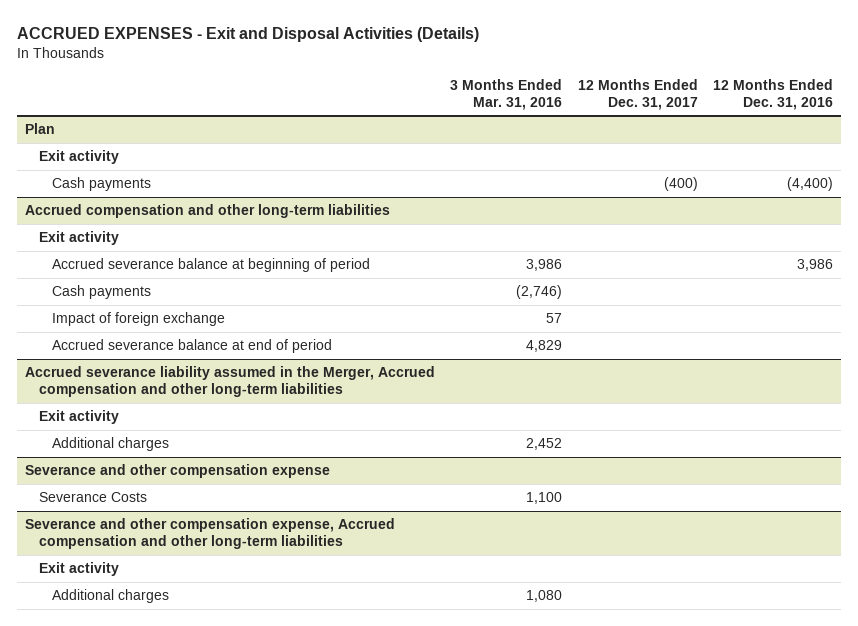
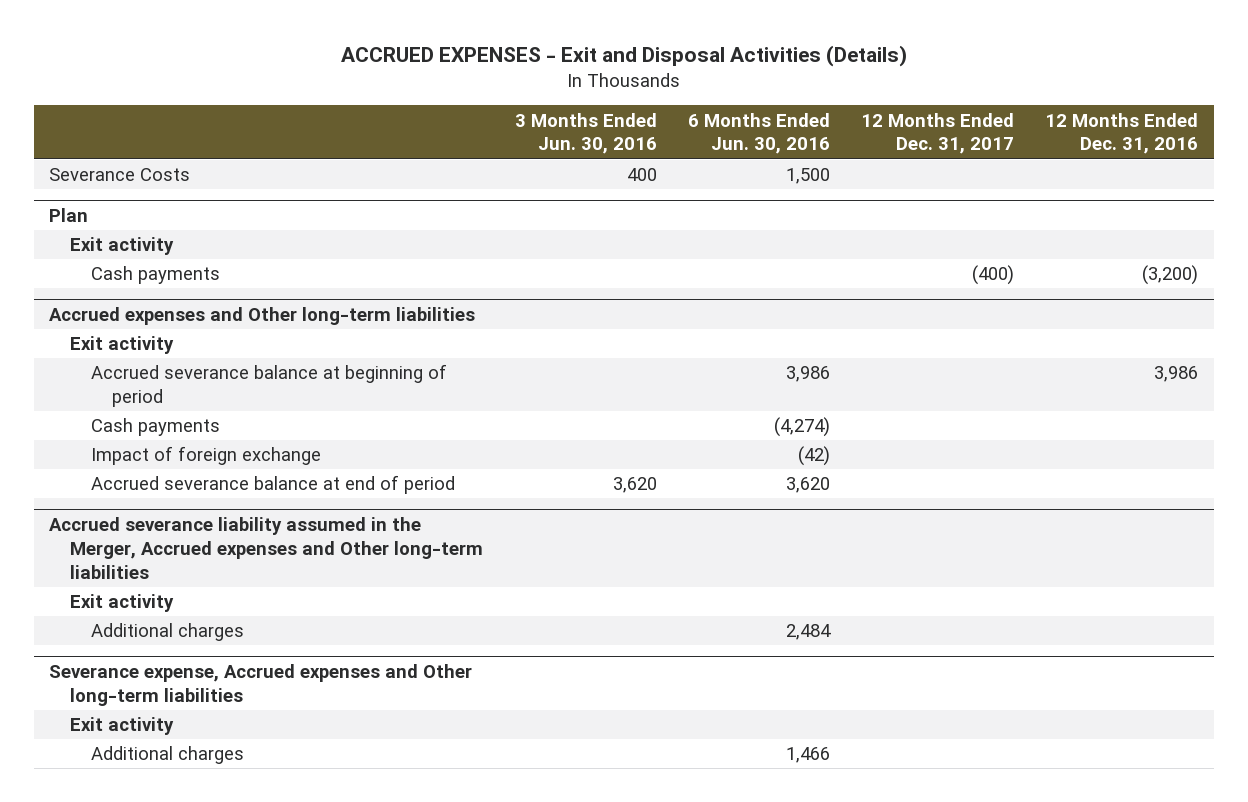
[450,79,563,110] 3 Months Ended Mar. 31, 2016 -> none
none -> [514,112,657,155] 3 Months Ended Jun. 30, 2016
none -> [687,112,830,155] 6 Months Ended Jun. 30, 2016
none -> [49,168,191,182] Severance Costs
[787,177,834,192] (4,400) -> [1142,265,1199,286] (3,200)
[24,204,390,219] Accrued compensation and other long-term liabilities -> [49,307,476,326] Accrued expenses and Other long-term liabilities
[24,366,435,397] Accrued severance liability assumed in the Merger, Accrued compensation and other long-term liabilities -> [49,517,484,579] Accrued severance liability assumed in the Merger, Accrued expenses and Other long-term liabilities
[24,464,330,479] Severance and other compensation expense -> none
[38,492,147,503] Severance Costs -> none
[24,518,395,549] Severance and other compensation expense, Accrued compensation and other long-term liabilities -> [49,664,473,706] Severance expense, Accrued expenses and Other long-term liabilities

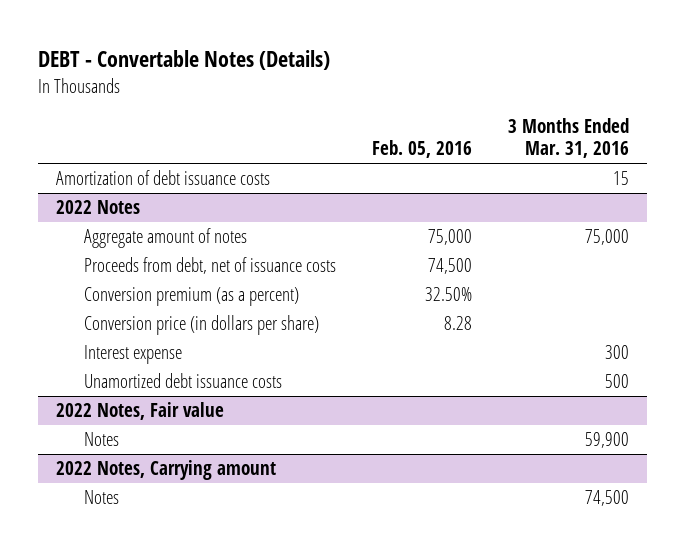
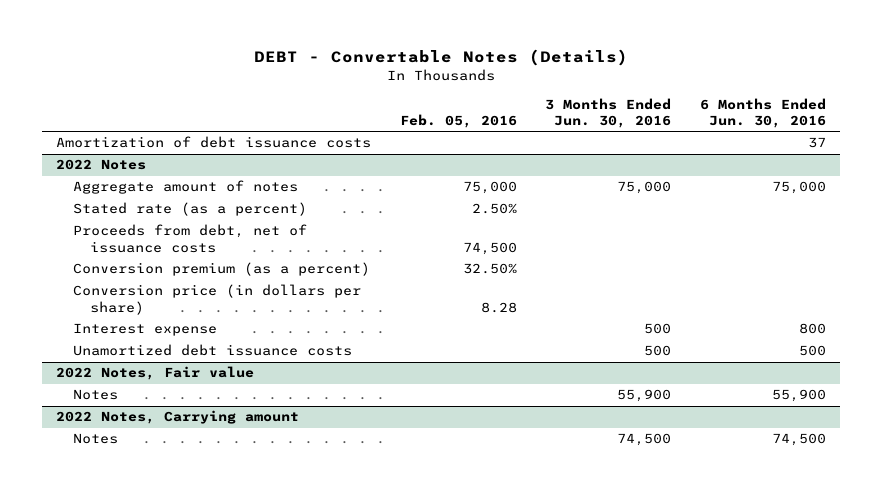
[507,117,629,159] 3 Months Ended Mar. 31, 2016 -> none
none -> [545,97,672,128] 3 Months Ended Jun. 30, 2016
none -> [699,97,826,128] 6 Months Ended Jun. 30, 2016
none -> [73,202,308,217] Stated rate (as a percent)

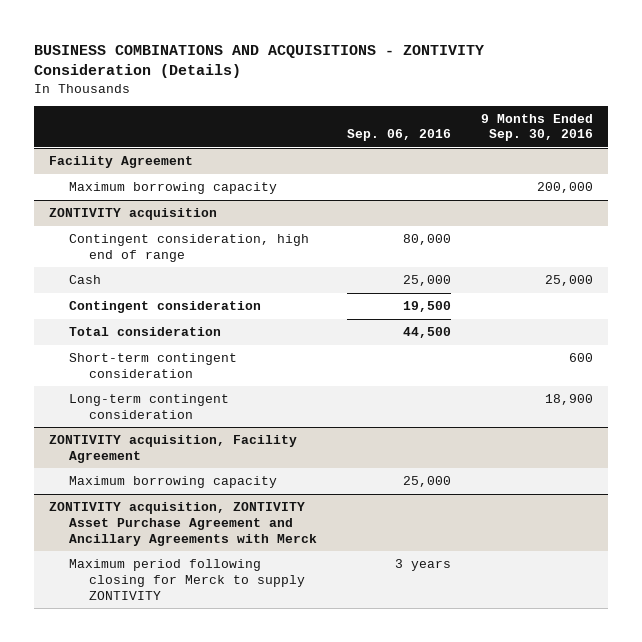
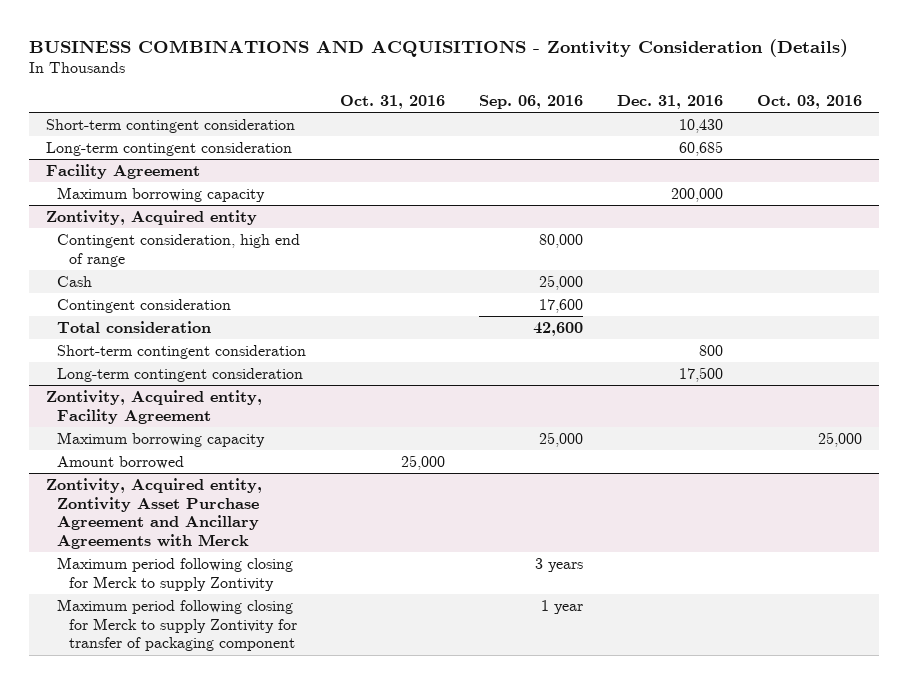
[34,44,485,78] BUSINESS COMBINATIONS AND ACQUISITIONS - ZONTIVITY Consideration (Details) -> [28,38,848,57] BUSINESS COMBINATIONS AND ACQUISITIONS - Zontivity Consideration (Details)
[481,113,594,142] 9 Months Ended Sep. 30, 2016 -> none
none -> [340,94,446,109] Oct. 31, 2016
none -> [616,94,723,109] Dec. 31, 2016
none -> [756,94,862,109] Oct. 03, 2016
none -> [45,119,295,134] Short-term contingent consideration
none -> [45,142,292,157] Long-term contingent consideration
[49,208,218,221] ZONTIVITY acquisition -> [45,210,257,226] Zontivity, Acquired entity
[403,301,452,313] 19,500 -> [538,299,583,314] 17,600
[403,327,452,339] 44,500 -> [532,322,583,337] 42,600
[49,435,298,463] ZONTIVITY acquisition, Facility Agreement -> [45,390,262,424] Zontivity, Acquired entity, Facility Agreement
none -> [57,456,185,470] Amount borrowed
[49,502,318,546] ZONTIVITY acquisition, ZONTIVITY Asset Purchase Agreement and Ancillary Agreements with Merck -> [45,478,262,549] Zontivity, Acquired entity, Zontivity Asset Purchase Agreement and Ancillary Agreements with Merck
[69,559,306,600] Maximum period following closing for Merck to supply ZONTIVITY -> [57,557,294,591] Maximum period following closing for Merck to supply Zontivity
none -> [57,599,297,652] Maximum period following closing for Merck to supply Zontivity for transfer of packaging component

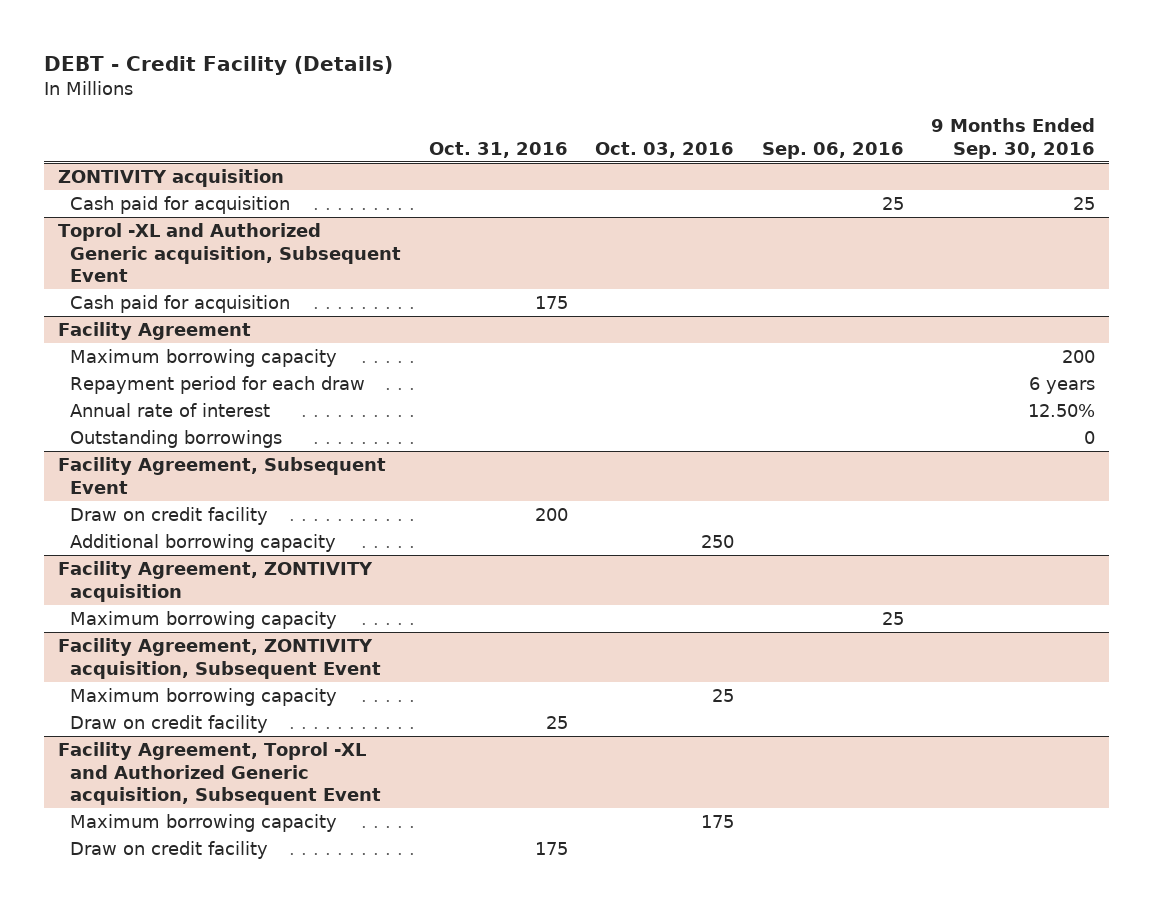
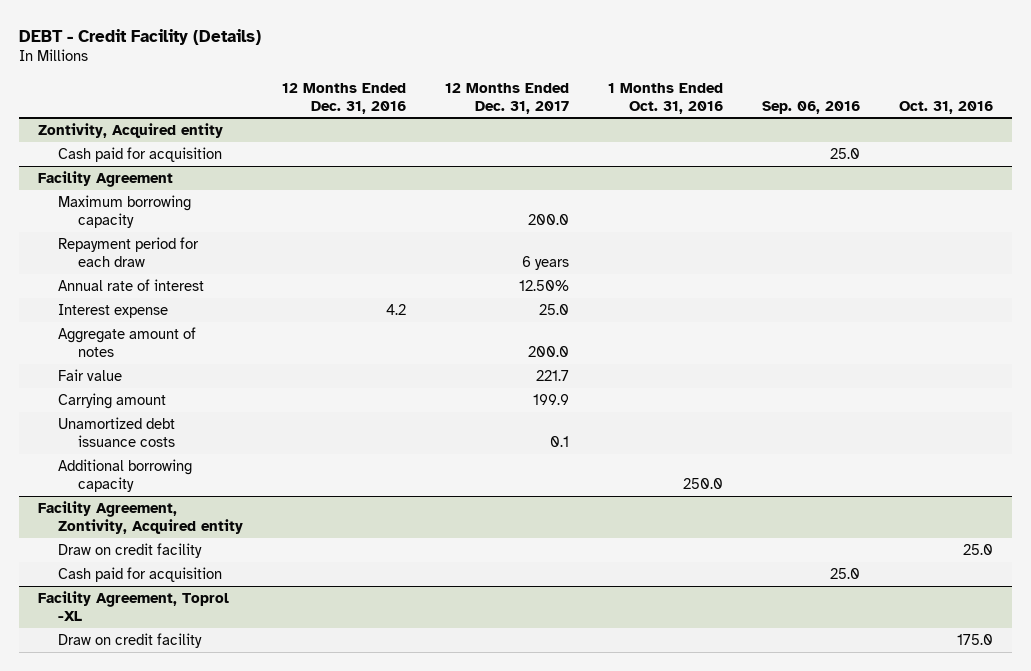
[595,141,735,158] Oct. 03, 2016 -> none
[931,118,1096,159] 9 Months Ended Sep. 30, 2016 -> none
none -> [282,82,407,114] 12 Months Ended Dec. 31, 2016
none -> [445,82,570,114] 12 Months Ended Dec. 31, 2017
none -> [608,82,724,114] 1 Months Ended Oct. 31, 2016
[57,222,402,283] Toprol -XL and Authorized Generic acquisition, Subsequent Event -> none
[70,294,291,313] Cash paid for acquisition -> none
[57,168,284,187] ZONTIVITY acquisition -> [38,122,224,138] Zontivity, Acquired entity
[881,196,904,210] 25 -> [830,147,861,159] 25.0
[70,429,283,448] Outstanding borrowings -> none
[57,456,386,494] Facility Agreement, Subsequent Event -> none
[70,506,269,525] Draw on credit facility -> none
[70,533,337,552] Additional borrowing capacity -> none
[70,610,338,629] Maximum borrowing capacity -> none
[57,637,382,679] Facility Agreement, ZONTIVITY acquisition, Subsequent Event -> none
[70,687,338,706] Maximum borrowing capacity -> none
[70,714,269,733] Draw on credit facility -> none
[70,813,338,832] Maximum borrowing capacity -> none
none -> [58,303,169,318] Interest expense
none -> [58,326,197,357] Aggregate amount of notes
none -> [58,368,123,381] Fair value
none -> [58,392,167,409] Carrying amount
none -> [58,416,176,447] Unamortized debt issuance costs
none -> [58,458,193,492] Additional borrowing capacity
[57,560,373,602] Facility Agreement, ZONTIVITY acquisition -> [38,500,244,534] Facility Agreement, Zontivity, Acquired entity
none -> [58,542,203,558] Draw on credit facility
none -> [58,566,223,582] Cash paid for acquisition
[57,741,382,806] Facility Agreement, Toprol -XL and Authorized Generic acquisition, Subsequent Event -> [38,590,230,621] Facility Agreement, Toprol -XL
[534,841,568,855] 175 -> [956,633,993,645] 175.0

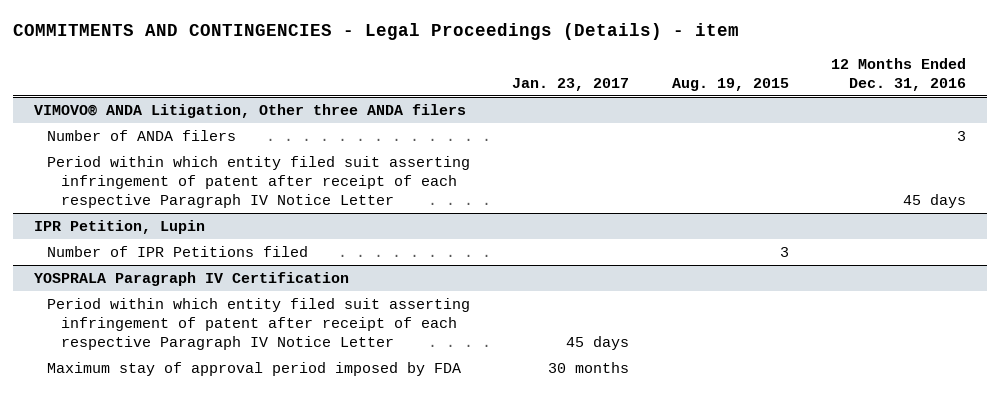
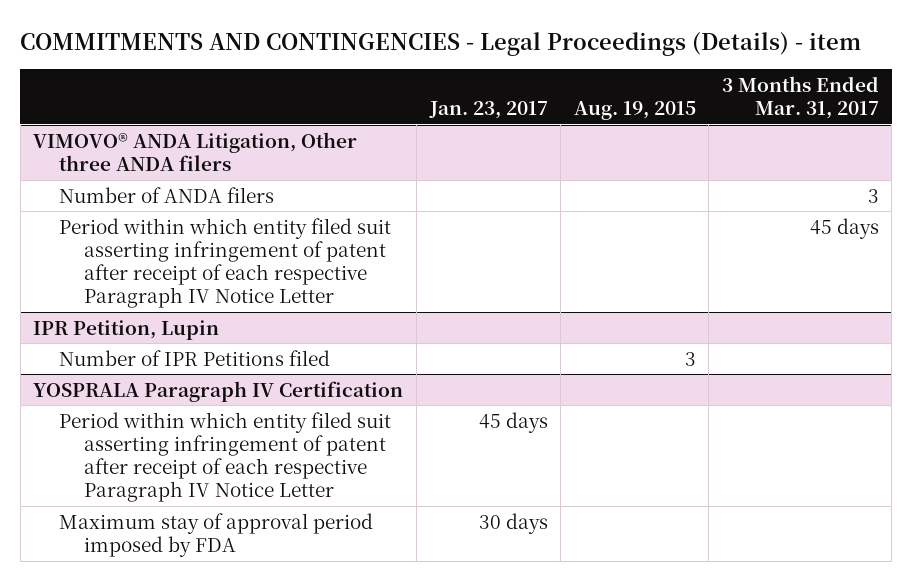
[830,58,966,92] 12 Months Ended Dec. 31, 2016 -> none
none -> [721,75,879,119] 3 Months Ended Mar. 31, 2017
[548,361,630,373] 30 months -> [478,512,548,534] 30 days

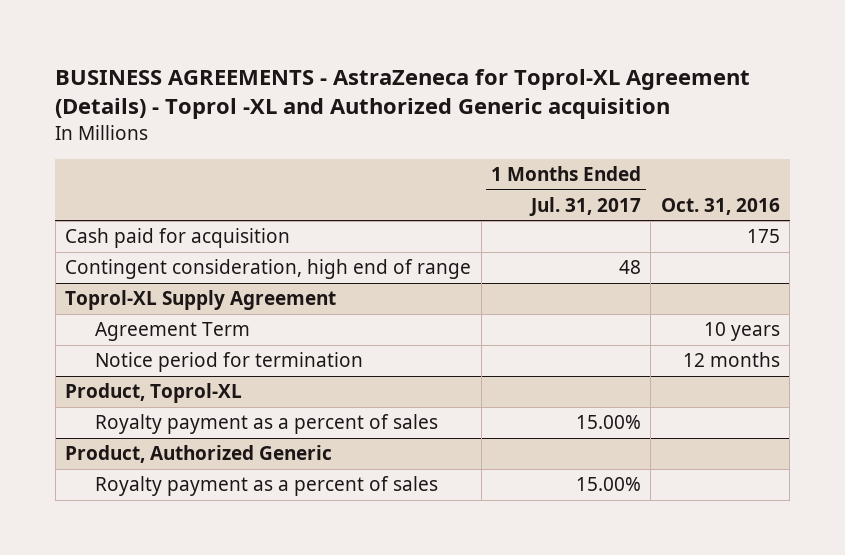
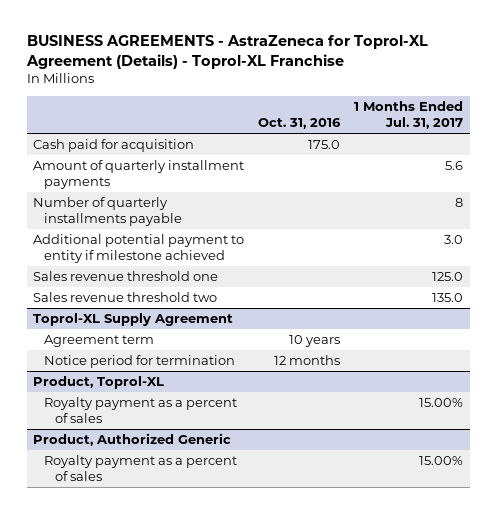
[55,68,751,120] BUSINESS AGREEMENTS - AstraZeneca for Toprol-XL Agreement (Details) - Toprol -XL and Authorized Generic acquisition -> [25,35,428,70] BUSINESS AGREEMENTS - AstraZeneca for Toprol-XL Agreement (Details) - Toprol-XL Franchise
[65,259,472,280] Contingent consideration, high end of range -> none
[746,229,780,244] 175 -> [308,140,341,150] 175.0
none -> [33,160,245,189] Amount of quarterly installment payments
none -> [33,197,183,226] Number of quarterly installments payable
none -> [33,234,245,263] Additional potential payment to entity if milestone achieved
none -> [33,271,219,282] Sales revenue threshold one
none -> [33,292,218,303] Sales revenue threshold two
[94,322,250,342] Agreement Term -> [44,335,155,348] Agreement term

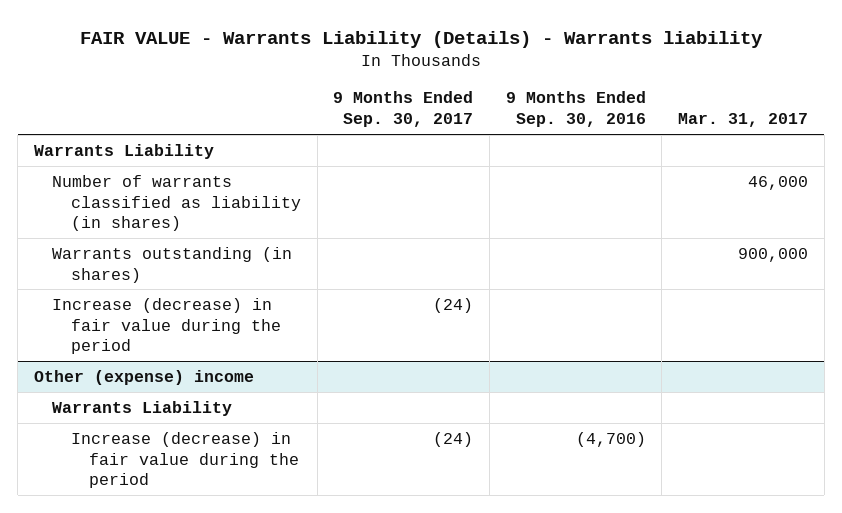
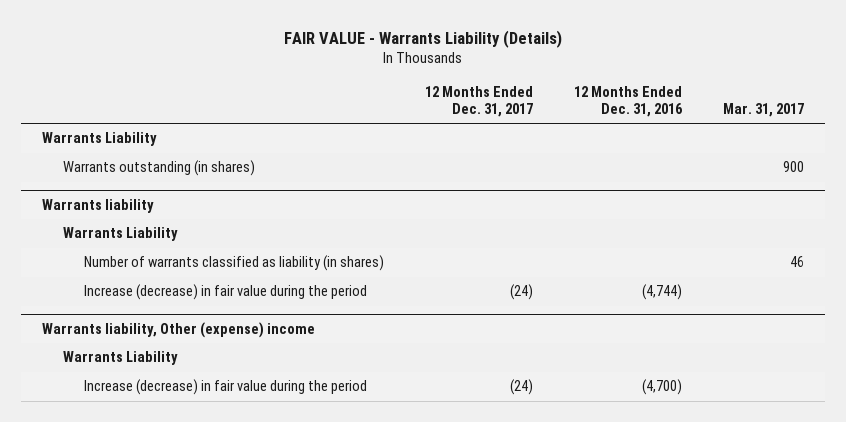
[79,30,763,48] FAIR VALUE - Warrants Liability (Details) - Warrants liability -> [284,29,563,48] FAIR VALUE - Warrants Liability (Details)
[333,91,474,128] 9 Months Ended Sep. 30, 2017 -> none
[505,91,646,128] 9 Months Ended Sep. 30, 2016 -> none
none -> [425,85,534,118] 12 Months Ended Dec. 31, 2017
none -> [574,85,684,118] 12 Months Ended Dec. 31, 2016
[52,174,301,232] Number of warrants classified as liability (in shares) -> none
[52,297,281,355] Increase (decrease) in fair value during the period -> none
[738,247,809,262] 900,000 -> [783,161,805,173] 900
[33,369,254,385] Other (expense) income -> [41,199,154,214] Warrants liability
none -> [84,255,385,272] Number of warrants classified as liability (in shares)
none -> [41,322,315,339] Warrants liability, Other (expense) income
none -> [63,351,179,366] Warrants Liability
none -> [84,379,368,396] Increase (decrease) in fair value during the period

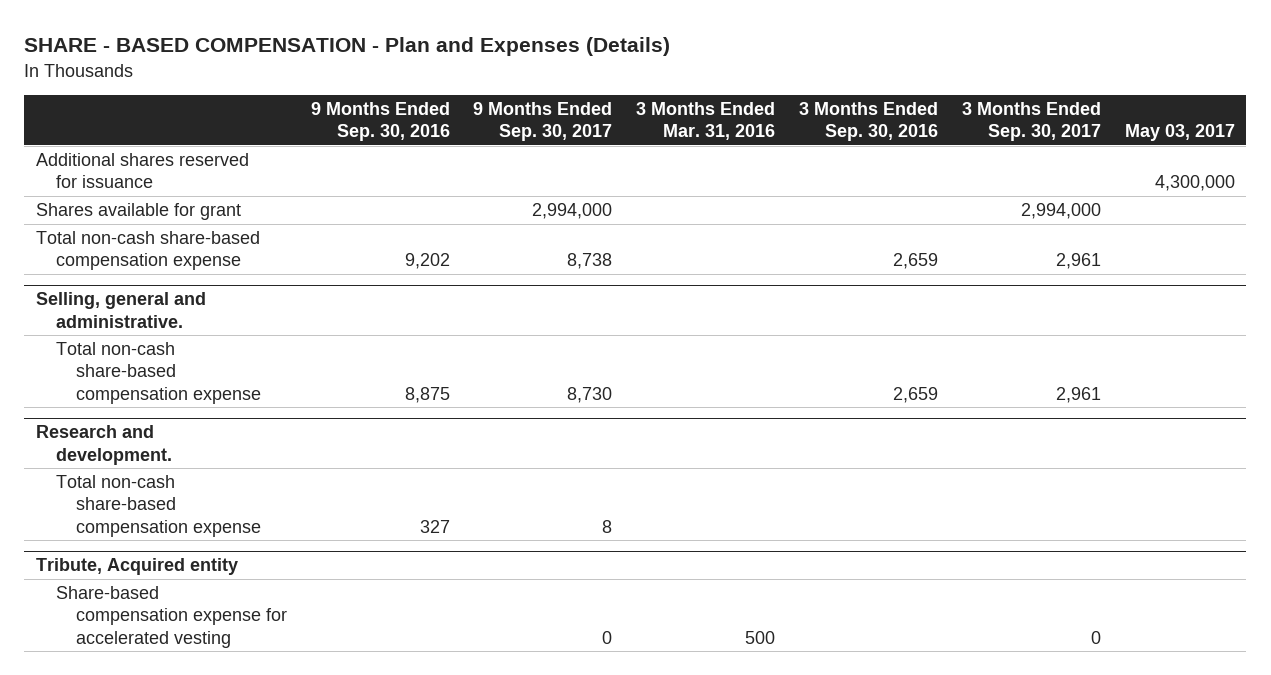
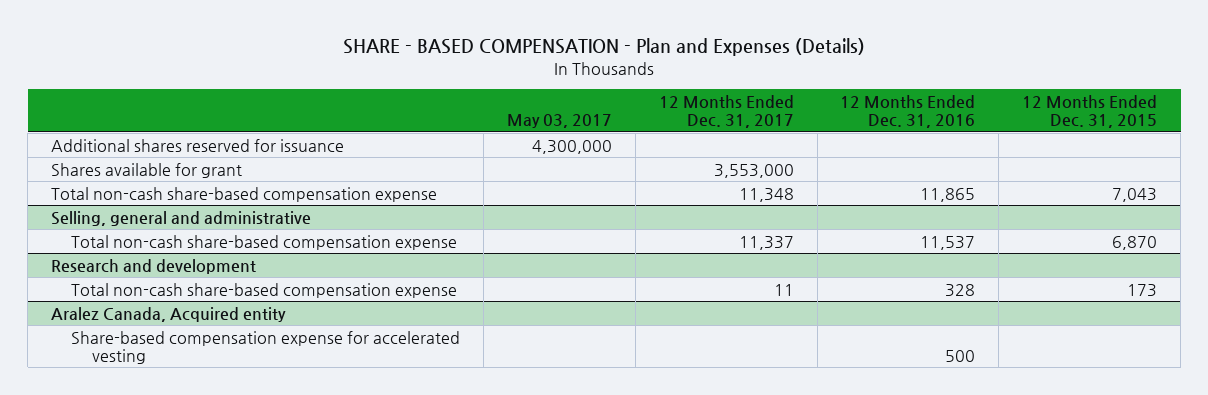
[310,102,450,142] 9 Months Ended Sep. 30, 2016 -> none
[473,102,613,142] 9 Months Ended Sep. 30, 2017 -> none
[636,102,776,141] 3 Months Ended Mar. 31, 2016 -> none
[798,102,938,142] 3 Months Ended Sep. 30, 2016 -> none
[961,102,1101,142] 3 Months Ended Sep. 30, 2017 -> none
none -> [658,94,794,129] 12 Months Ended Dec. 31, 2017
none -> [840,94,976,129] 12 Months Ended Dec. 31, 2016
none -> [1022,94,1158,129] 12 Months Ended Dec. 31, 2015
[35,292,206,328] Selling, general and administrative. -> [50,210,311,226] Selling, general and administrative
[35,425,172,465] Research and development. -> [50,258,256,274] Research and development
[35,558,238,576] Tribute, Acquired entity -> [50,306,286,322] Aralez Canada, Acquired entity

